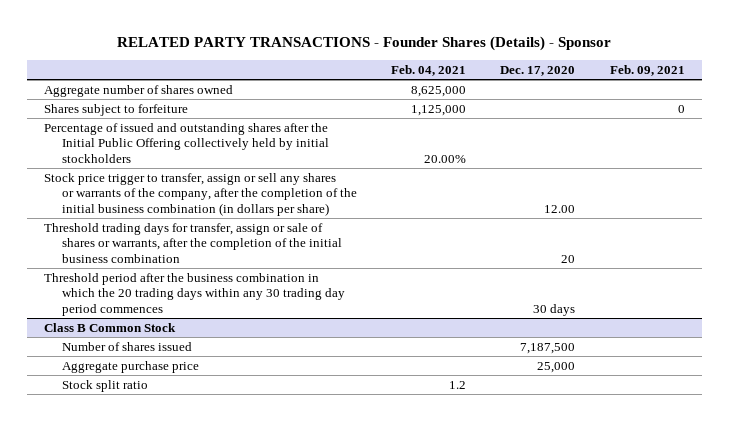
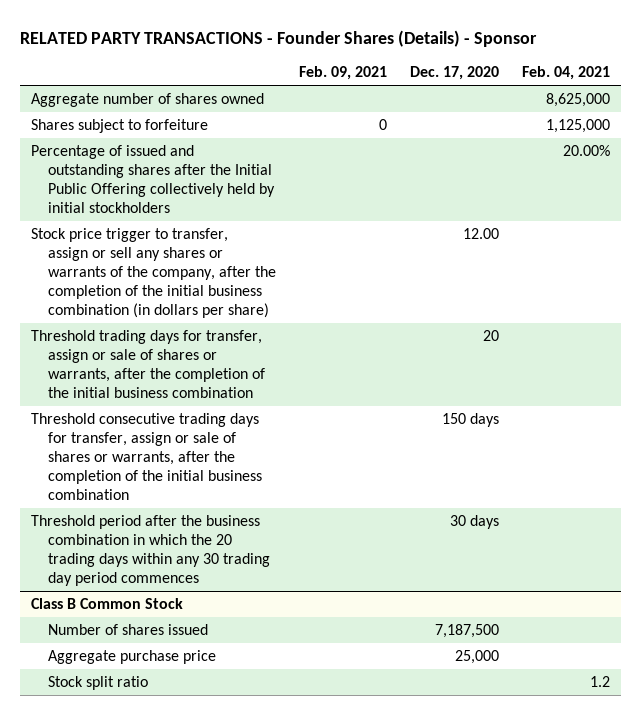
none -> [31,413,263,501] Threshold consecutive trading days for transfer, assign or sale of shares or warrants, after the completion of the initial business combination

